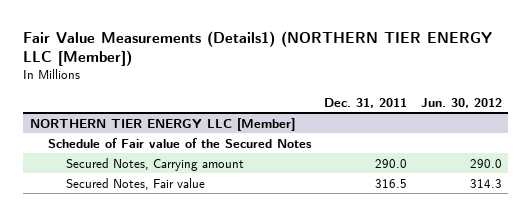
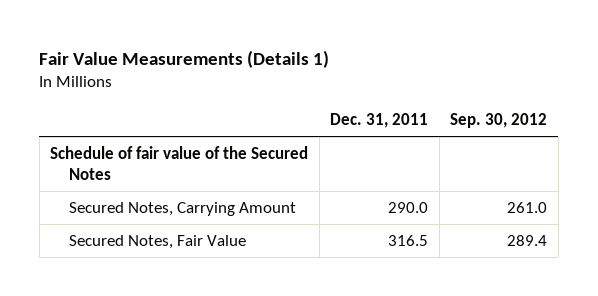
[23,30,493,67] Fair Value Measurements (Details1) (NORTHERN TIER ENERGY LLC [Member]) -> [39,49,330,68] Fair Value Measurements (Details 1)
[420,97,502,108] Jun. 30, 2012 -> none
none -> [450,112,548,128] Sep. 30, 2012
[29,117,295,131] NORTHERN TIER ENERGY LLC [Member] -> none
[47,137,312,148] Schedule of Fair value of the Secured Notes -> [50,145,309,180] Schedule of fair value of the Secured Notes
[65,157,244,171] Secured Notes, Carrying amount -> [69,201,297,216] Secured Notes, Carrying Amount
[65,177,205,190] Secured Notes, Fair value -> [69,234,247,249] Secured Notes, Fair Value

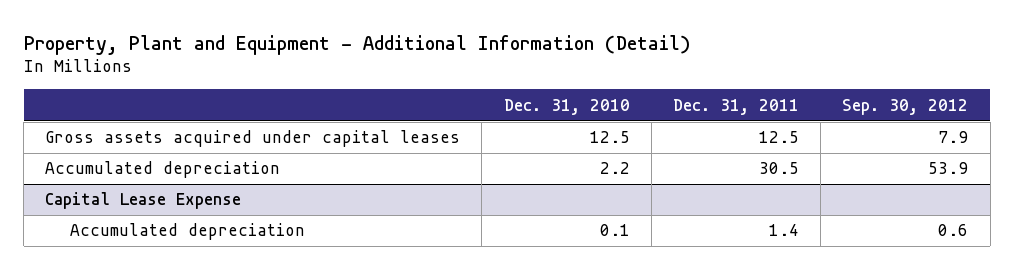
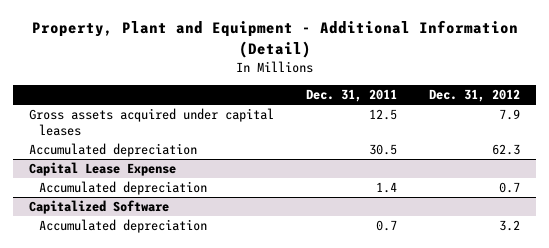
[503,98,630,115] Dec. 31, 2010 -> none
[842,98,969,115] Sep. 30, 2012 -> none
none -> [428,89,520,103] Dec. 31, 2012
none -> [29,200,170,215] Capitalized Software
none -> [39,219,208,234] Accumulated depreciation

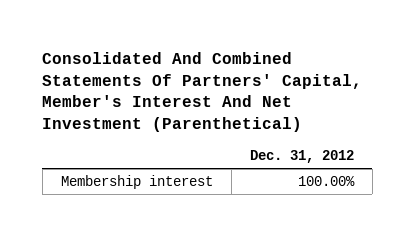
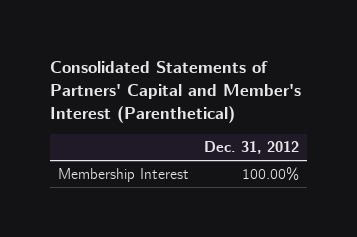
[42,51,363,133] Consolidated And Combined Statements Of Partners' Capital, Member's Interest And Net Investment (Parenthetical) -> [49,60,301,124] Consolidated Statements of Partners' Capital and Member's Interest (Parenthetical)
[60,175,213,190] Membership interest -> [57,168,189,183] Membership Interest

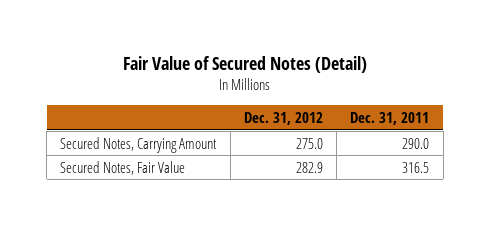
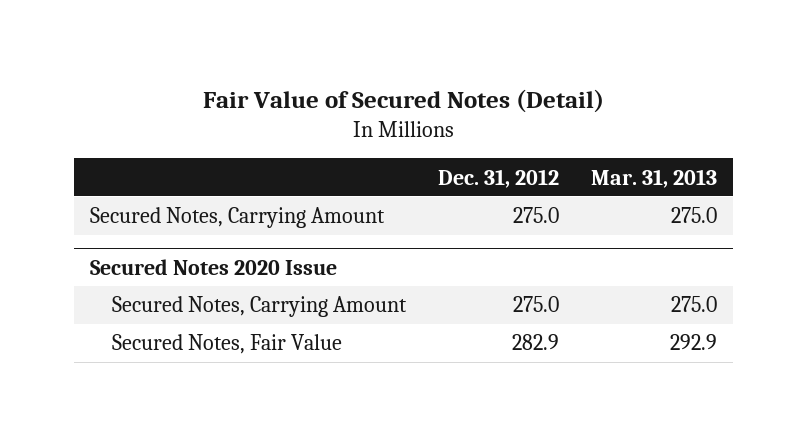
[350,111,430,125] Dec. 31, 2011 -> none
none -> [591,168,718,188] Mar. 31, 2013
none -> [90,258,338,275] Secured Notes 2020 Issue
none -> [112,296,408,318] Secured Notes, Carrying Amount

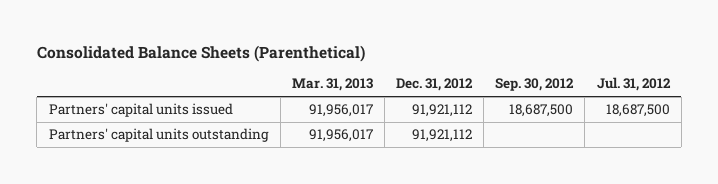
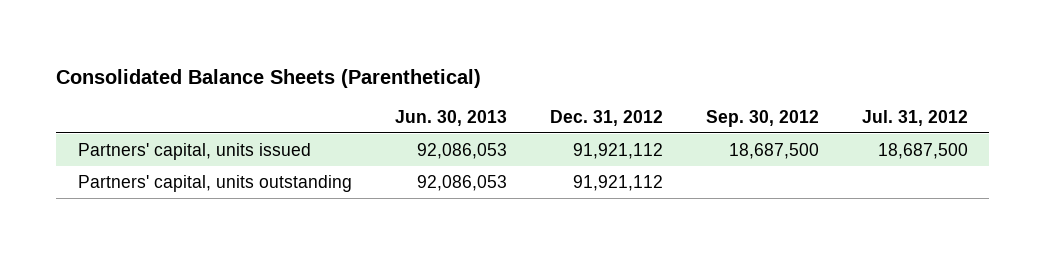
[291,78,373,92] Mar. 31, 2013 -> none
none -> [394,110,507,127] Jun. 30, 2013
[48,103,233,118] Partners' capital units issued -> [77,142,311,160] Partners' capital, units issued
[48,128,269,143] Partners' capital units outstanding -> [77,174,352,192] Partners' capital, units outstanding

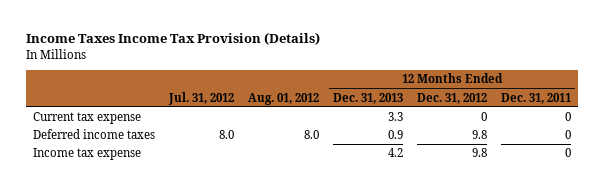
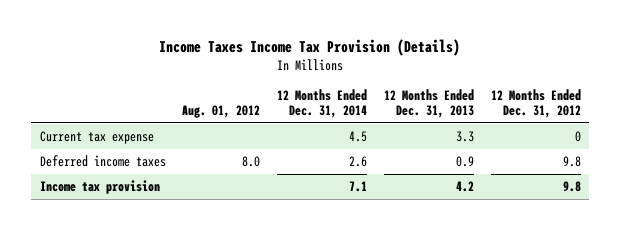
[167,91,234,105] Jul. 31, 2012 -> none
[501,92,572,104] Dec. 31, 2011 -> none
none -> [277,89,368,119] 12 Months Ended Dec. 31, 2014
[32,148,141,161] Income tax expense -> [39,179,160,194] Income tax provision

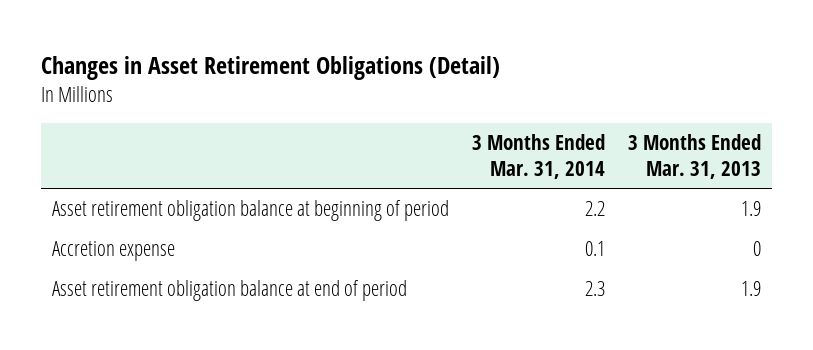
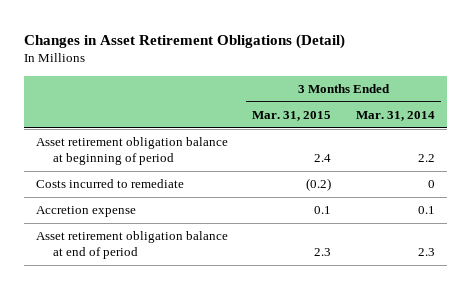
[627,134,761,179] 3 Months Ended Mar. 31, 2013 -> none
none -> [252,110,332,121] Mar. 31, 2015
none -> [36,179,185,189] Costs incurred to remediate

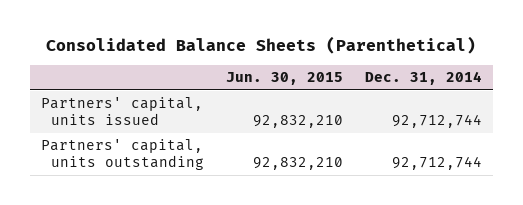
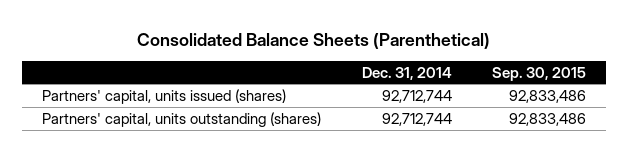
[226,72,344,86] Jun. 30, 2015 -> none
none -> [491,66,586,81] Sep. 30, 2015
[40,97,203,126] Partners' capital, units issued -> [42,88,287,104] Partners' capital, units issued (shares)
[40,139,205,171] Partners' capital, units outstanding -> [42,111,322,127] Partners' capital, units outstanding (shares)

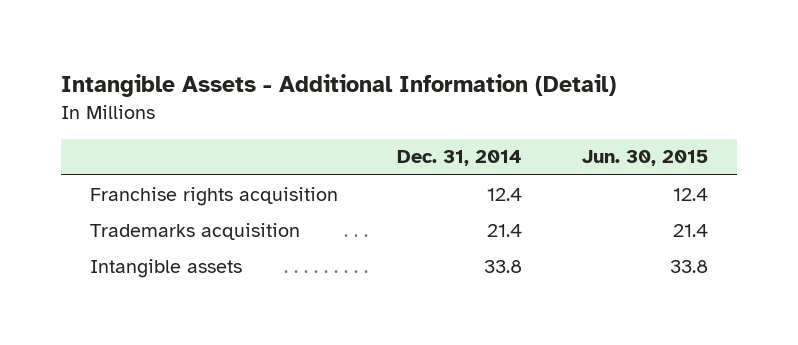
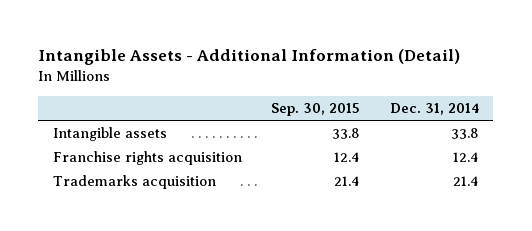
[581,150,708,167] Jun. 30, 2015 -> none
none -> [271,102,361,116] Sep. 30, 2015
[90,258,243,278] Intangible assets -> [53,127,168,142] Intangible assets

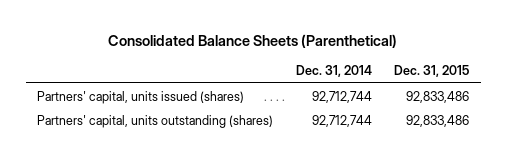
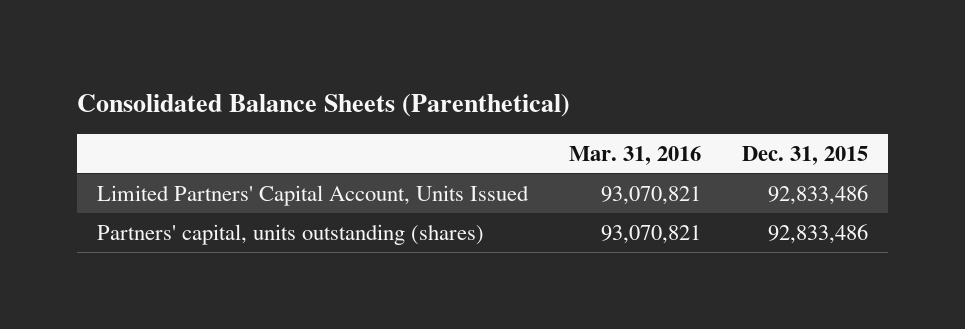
[295,65,372,78] Dec. 31, 2014 -> none
none -> [568,146,701,166] Mar. 31, 2016
[37,90,245,104] Partners' capital, units issued (shares) -> [96,184,529,206] Limited Partners' Capital Account, Units Issued

